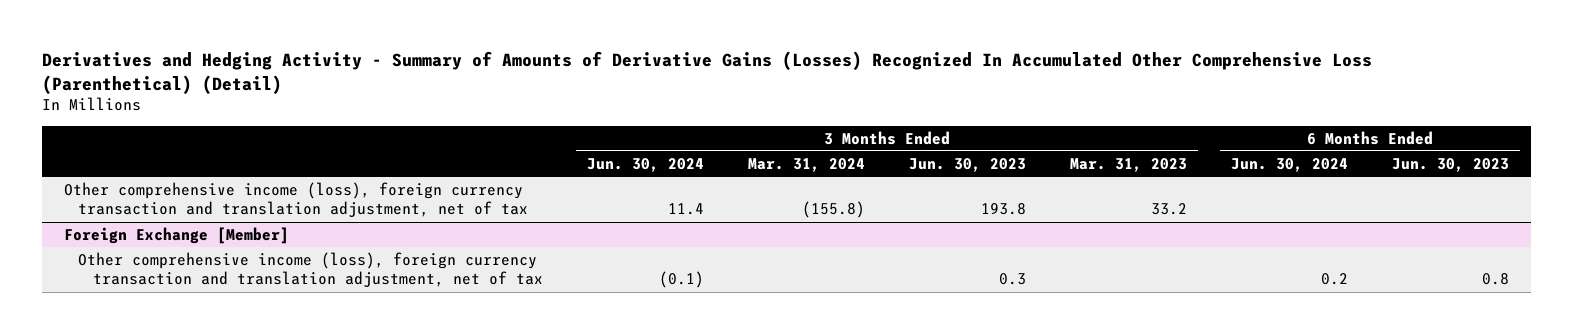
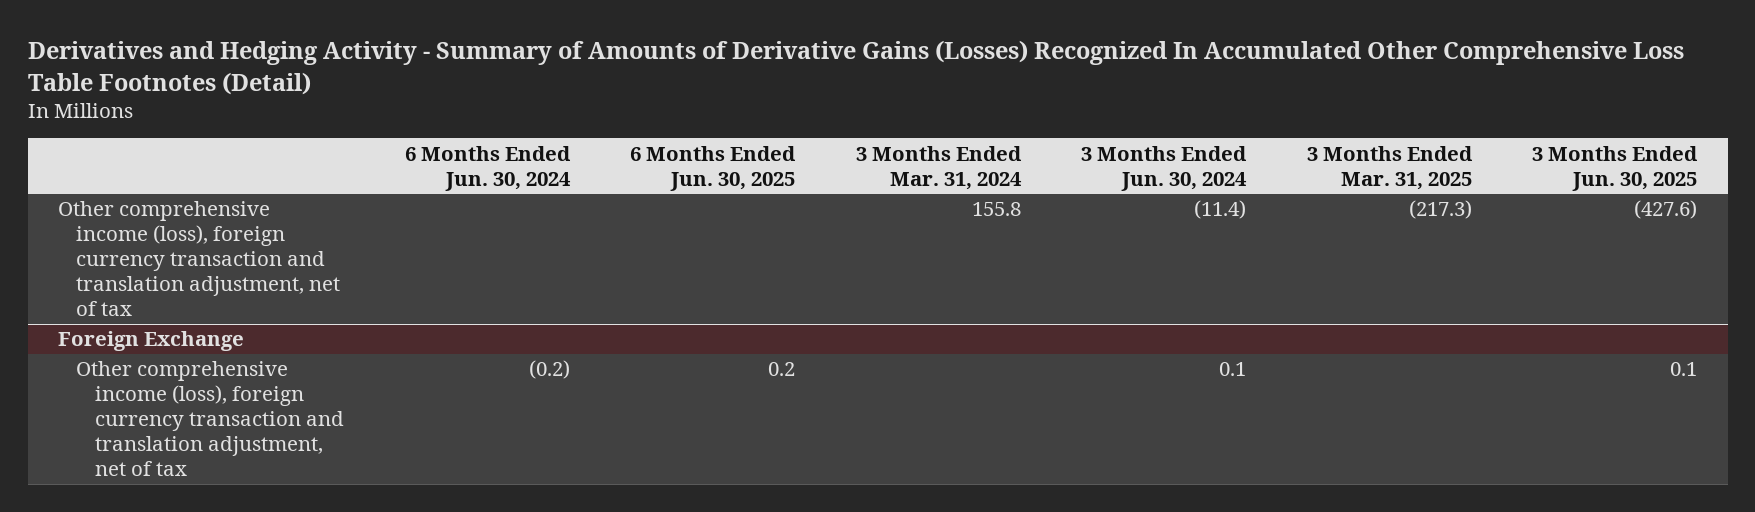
[42,50,1373,94] Derivatives and Hedging Activity - Summary of Amounts of Derivative Gains (Losses) Recognized In Accumulated Other Comprehensive Loss (Parenthetical) (Detail) -> [27,40,1684,95] Derivatives and Hedging Activity - Summary of Amounts of Derivative Gains (Losses) Recognized In Accumulated Other Comprehensive Loss Table Footnotes (Detail)
[908,158,1026,173] Jun. 30, 2023 -> none
[1069,158,1187,173] Mar. 31, 2023 -> none
[1392,158,1510,173] Jun. 30, 2023 -> none
none -> [630,145,797,191] 6 Months Ended Jun. 30, 2025
none -> [1306,145,1473,190] 3 Months Ended Mar. 31, 2025
none -> [1532,145,1699,191] 3 Months Ended Jun. 30, 2025
[667,203,704,216] 11.4 -> [1194,200,1247,220] (11.4)
[801,201,865,219] (155.8) -> [971,202,1021,217] 155.8
[64,227,290,245] Foreign Exchange [Member] -> [57,331,244,352] Foreign Exchange
[658,271,704,289] (0.1) -> [1219,362,1247,377] 0.1
[1321,273,1349,286] 0.2 -> [528,360,570,380] (0.2)

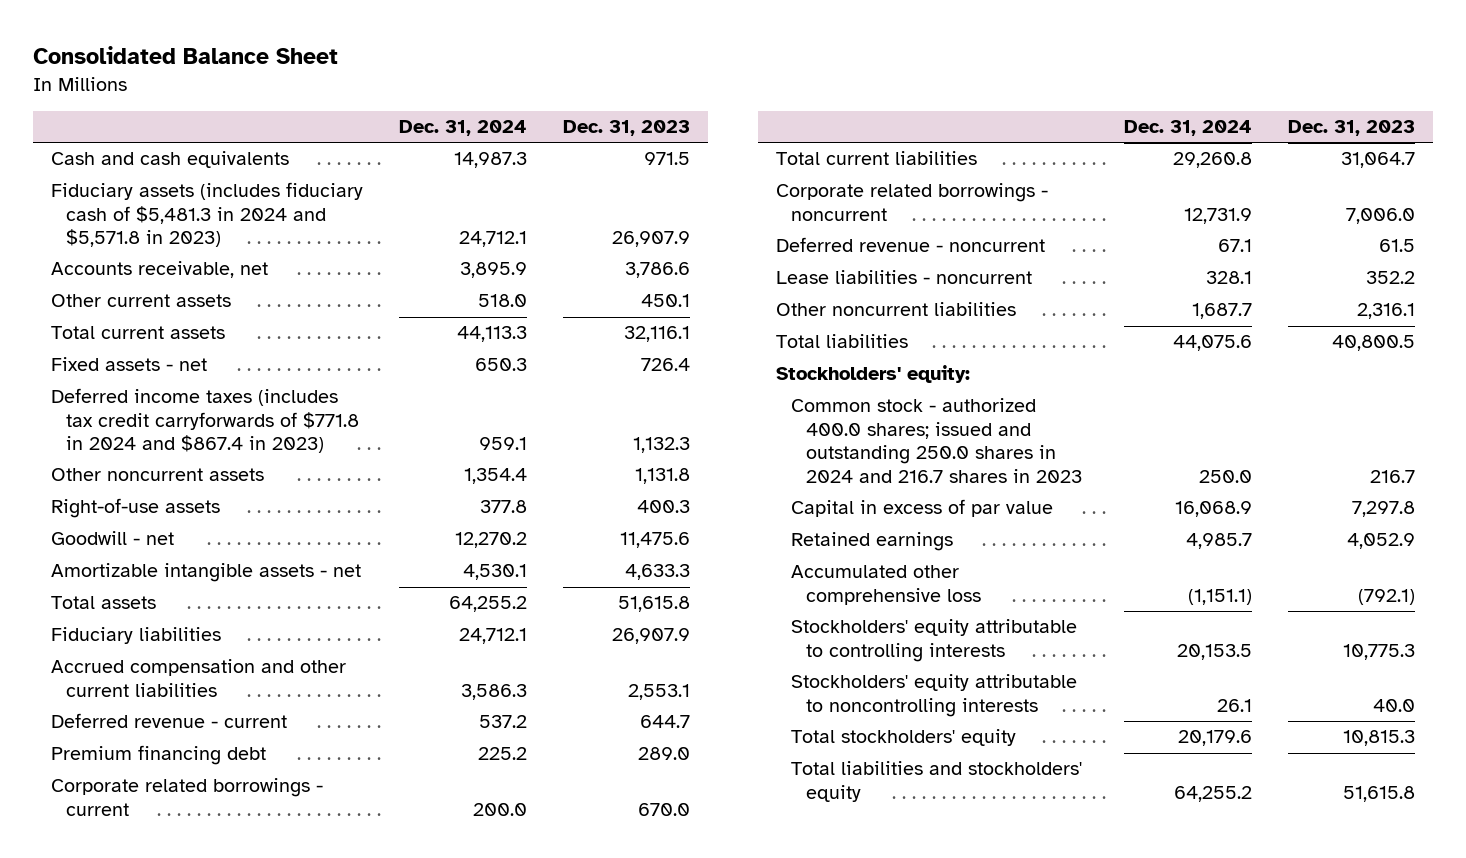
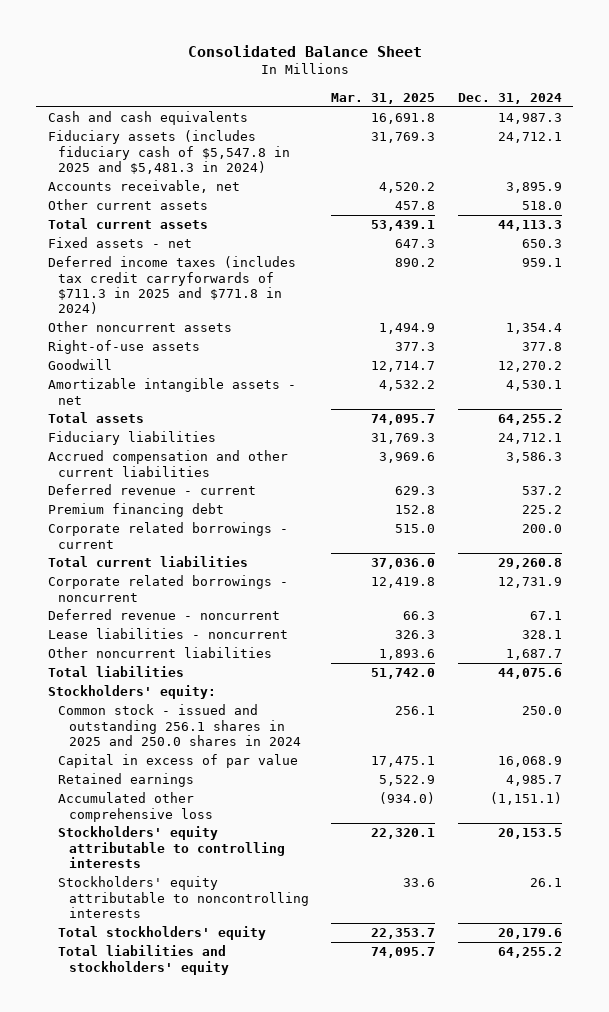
[563,120,691,137] Dec. 31, 2023 -> none
none -> [331,92,436,104] Mar. 31, 2025
[51,182,364,248] Fiduciary assets (includes fiduciary cash of $5,481.3 in 2024 and $5,571.8 in 2023) -> [47,130,291,174] Fiduciary assets (includes fiduciary cash of $5,547.8 in 2025 and $5,481.3 in 2024)
[51,388,360,454] Deferred income taxes (includes tax credit carryforwards of $771.8 in 2024 and $867.4 in 2023) -> [47,256,296,315] Deferred income taxes (includes tax credit carryforwards of $711.3 in 2025 and $771.8 in 2024)
[51,531,175,546] Goodwill - net -> [47,359,112,371] Goodwill
[790,398,1082,483] Common stock - authorized 400.0 shares; issued and outstanding 250.0 shares in 2024 and 216.7 shares in 2023 -> [58,704,302,746] Common stock - issued and outstanding 256.1 shares in 2025 and 250.0 shares in 2024

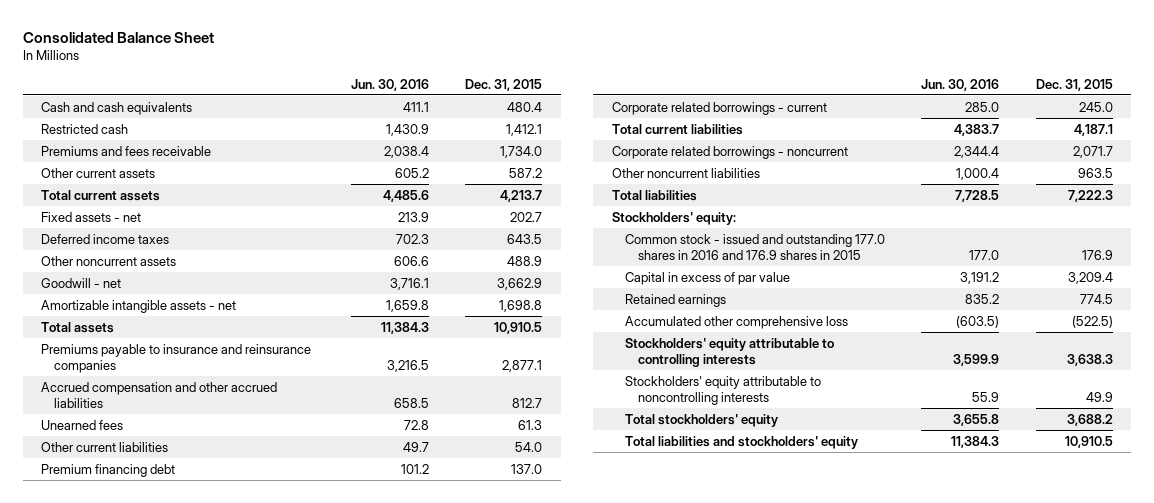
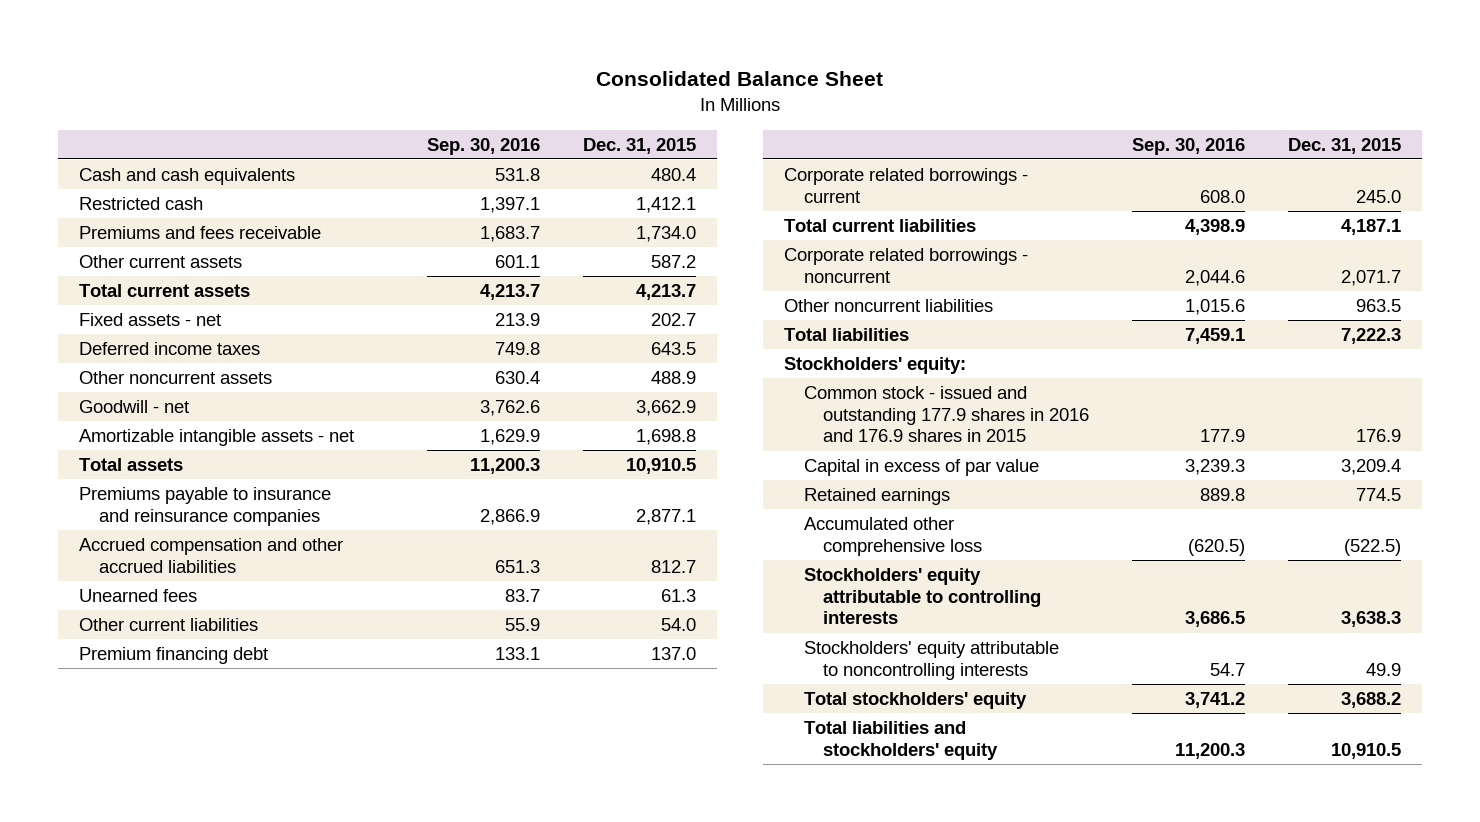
[350,78,429,91] Jun. 30, 2016 -> none
none -> [426,137,540,155] Sep. 30, 2016
[624,233,885,260] Common stock - issued and outstanding 177.0 shares in 2016 and 176.9 shares in 2015 -> [803,385,1090,443] Common stock - issued and outstanding 177.9 shares in 2016 and 176.9 shares in 2015

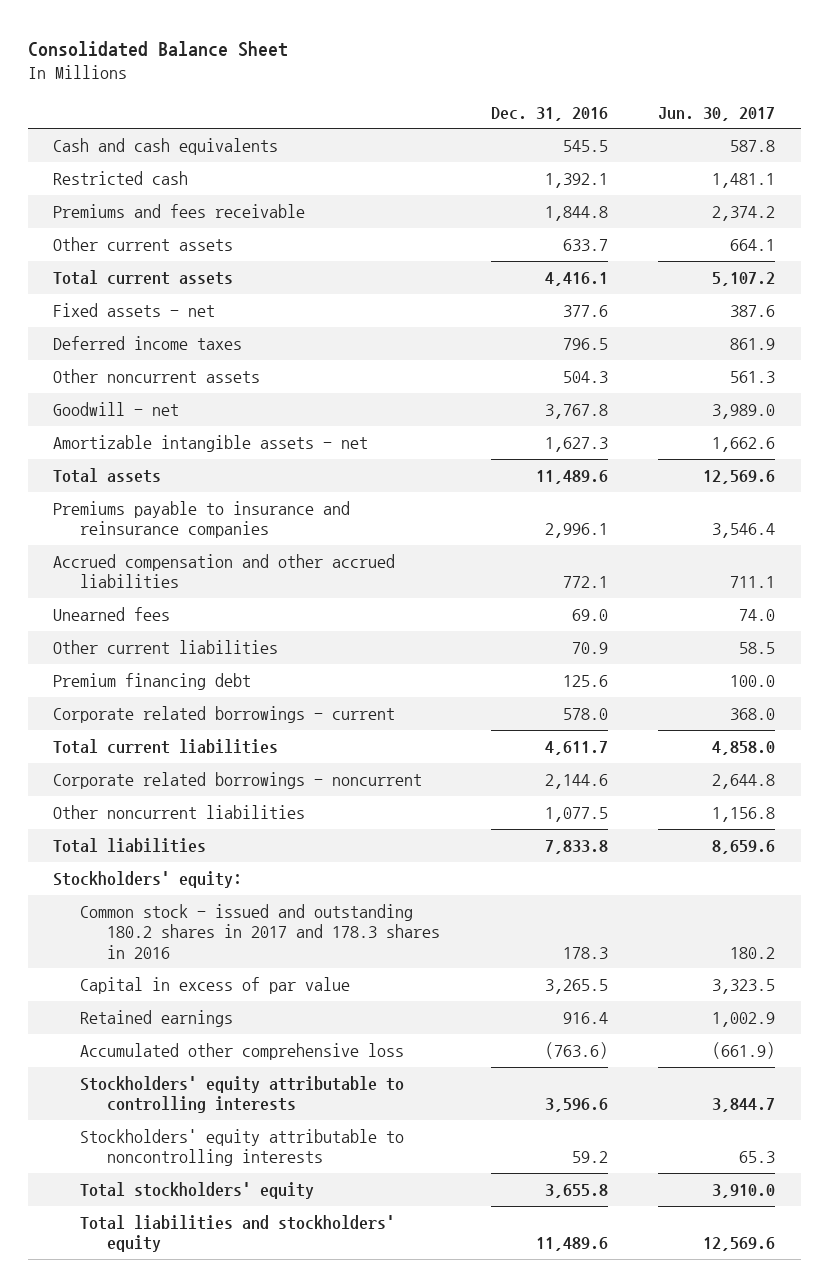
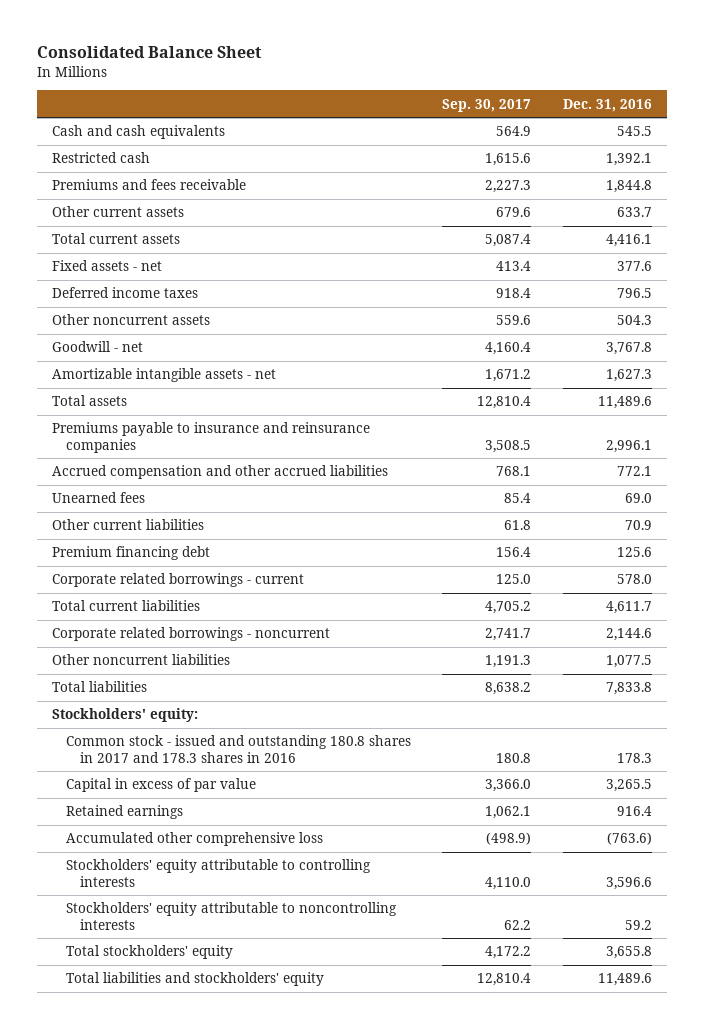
[658,106,776,121] Jun. 30, 2017 -> none
none -> [442,98,532,112] Sep. 30, 2017
[80,903,441,959] Common stock - issued and outstanding 180.2 shares in 2017 and 178.3 shares in 2016 -> [66,735,412,763] Common stock - issued and outstanding 180.8 shares in 2017 and 178.3 shares in 2016

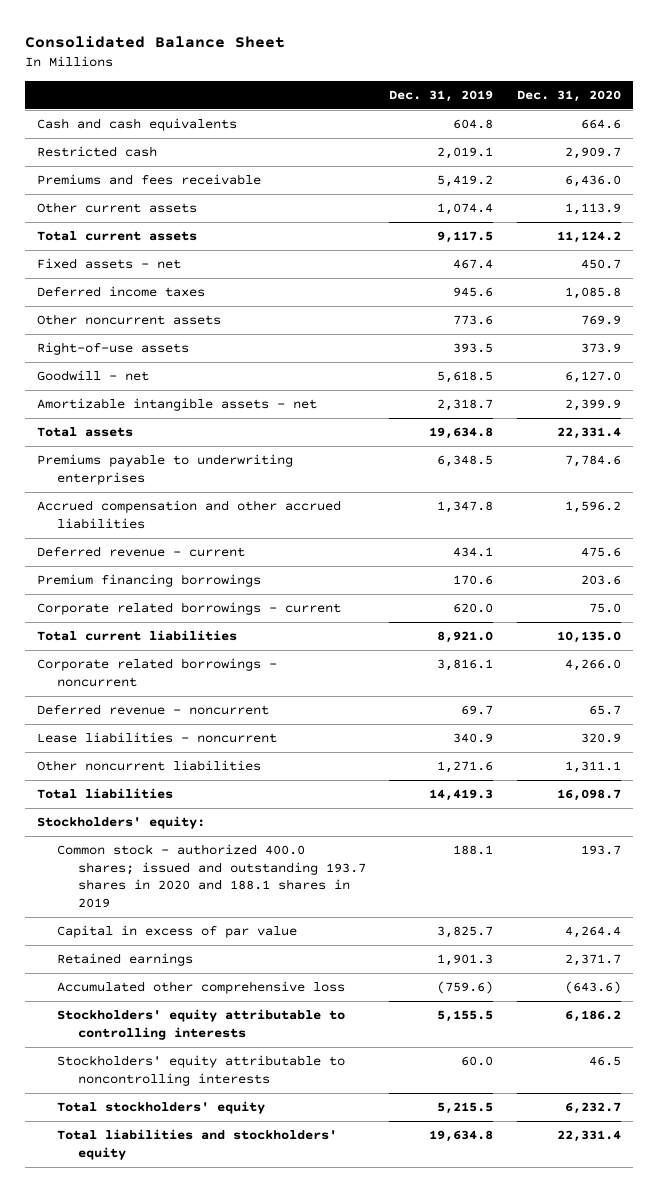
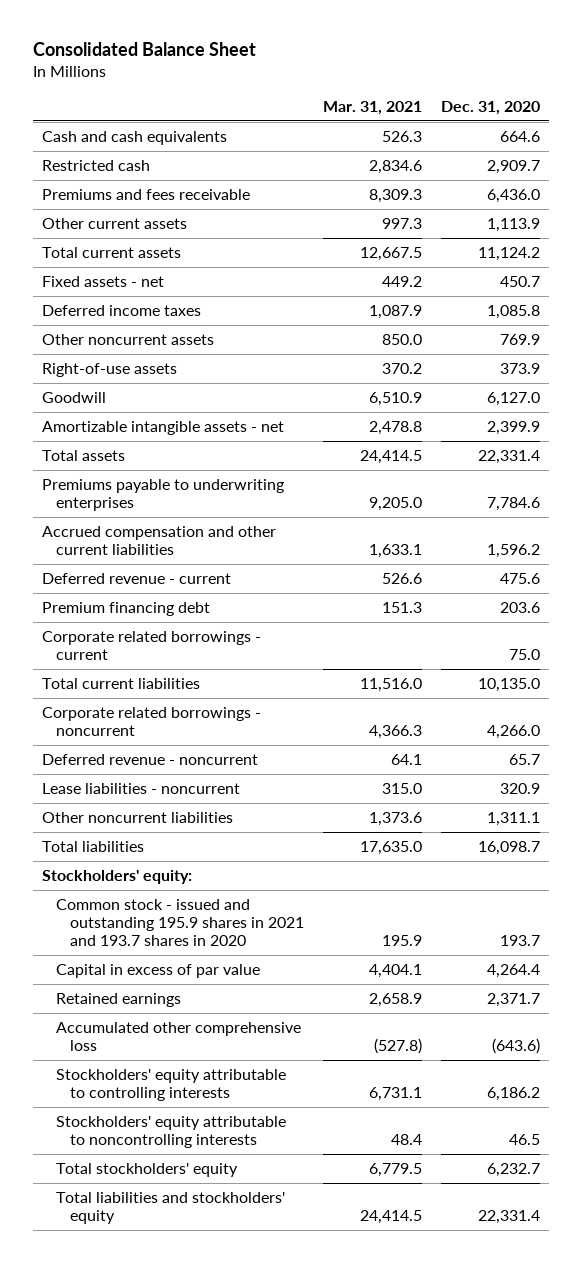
[389,89,494,102] Dec. 31, 2019 -> none
none -> [323,101,423,116] Mar. 31, 2021
[36,370,149,382] Goodwill - net -> [42,391,107,403] Goodwill
[36,500,341,529] Accrued compensation and other accrued liabilities -> [42,525,277,555] Accrued compensation and other current liabilities
[36,574,261,588] Premium financing borrowings -> [42,601,211,616] Premium financing debt
[57,844,366,908] Common stock - authorized 400.0 shares; issued and outstanding 193.7 shares in 2020 and 188.1 shares in 2019 -> [56,898,305,947] Common stock - issued and outstanding 195.9 shares in 2021 and 193.7 shares in 2020

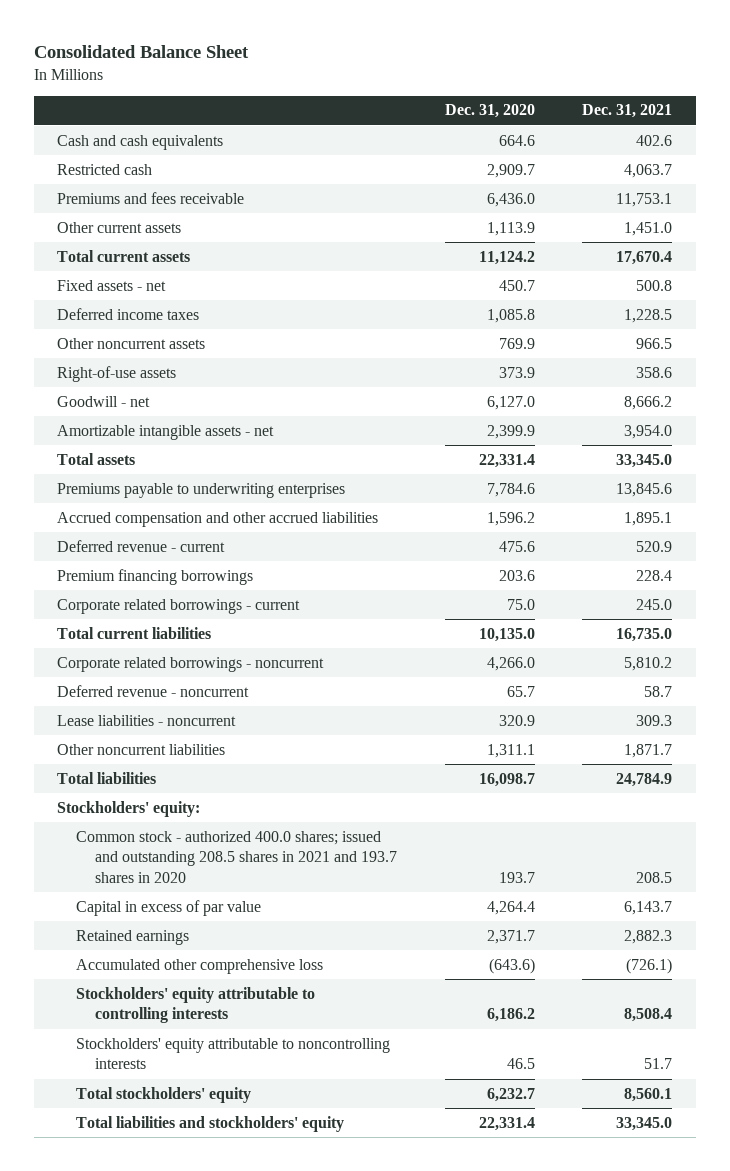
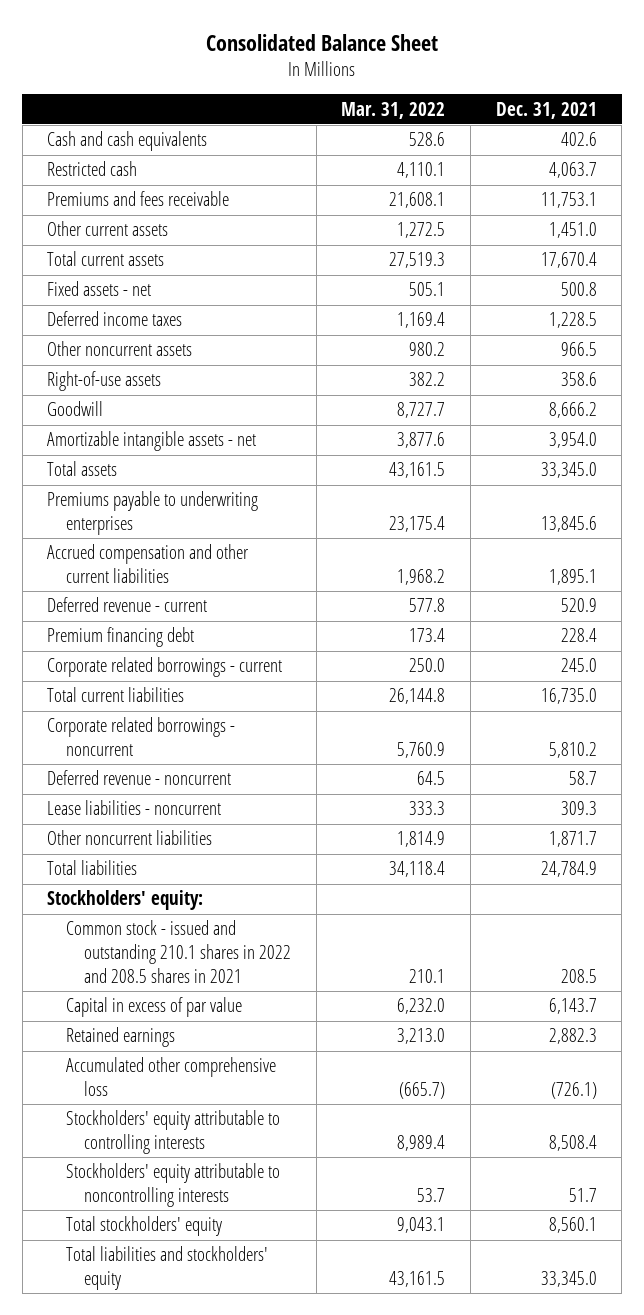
[444,104,535,119] Dec. 31, 2020 -> none
none -> [341,101,446,119] Mar. 31, 2022
[57,395,151,407] Goodwill - net -> [47,401,104,417] Goodwill
[57,511,379,527] Accrued compensation and other accrued liabilities -> [47,544,250,584] Accrued compensation and other current liabilities
[57,568,254,585] Premium financing borrowings -> [47,627,195,648] Premium financing debt
[76,830,397,883] Common stock - authorized 400.0 shares; issued and outstanding 208.5 shares in 2021 and 193.7 shares in 2020 -> [65,920,292,984] Common stock - issued and outstanding 210.1 shares in 2022 and 208.5 shares in 2021

